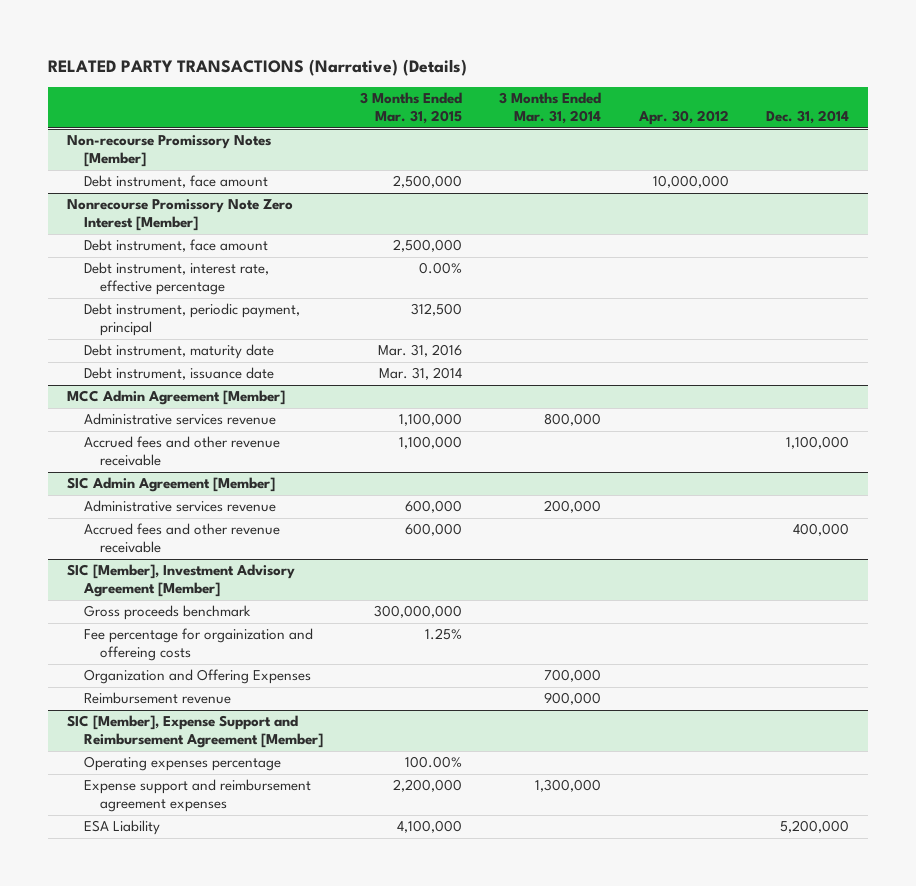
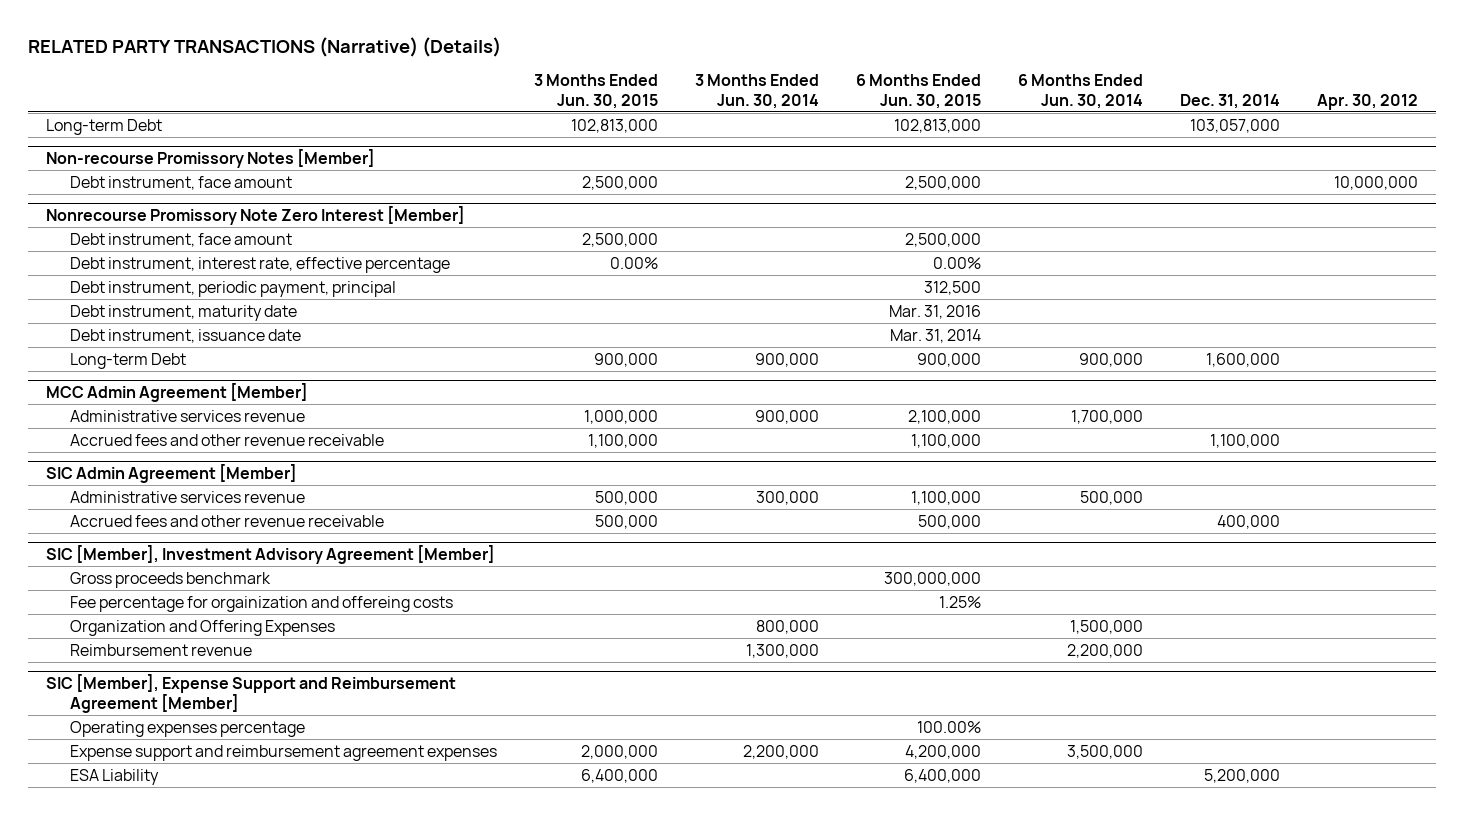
[360,92,463,125] 3 Months Ended Mar. 31, 2015 -> none
[499,92,602,125] 3 Months Ended Mar. 31, 2014 -> none
none -> [534,74,659,110] 3 Months Ended Jun. 30, 2015
none -> [695,74,820,110] 3 Months Ended Jun. 30, 2014
none -> [855,74,981,110] 6 Months Ended Jun. 30, 2015
none -> [1017,74,1143,110] 6 Months Ended Jun. 30, 2014
none -> [46,118,163,135] Long-term Debt
none -> [70,352,187,369] Long-term Debt

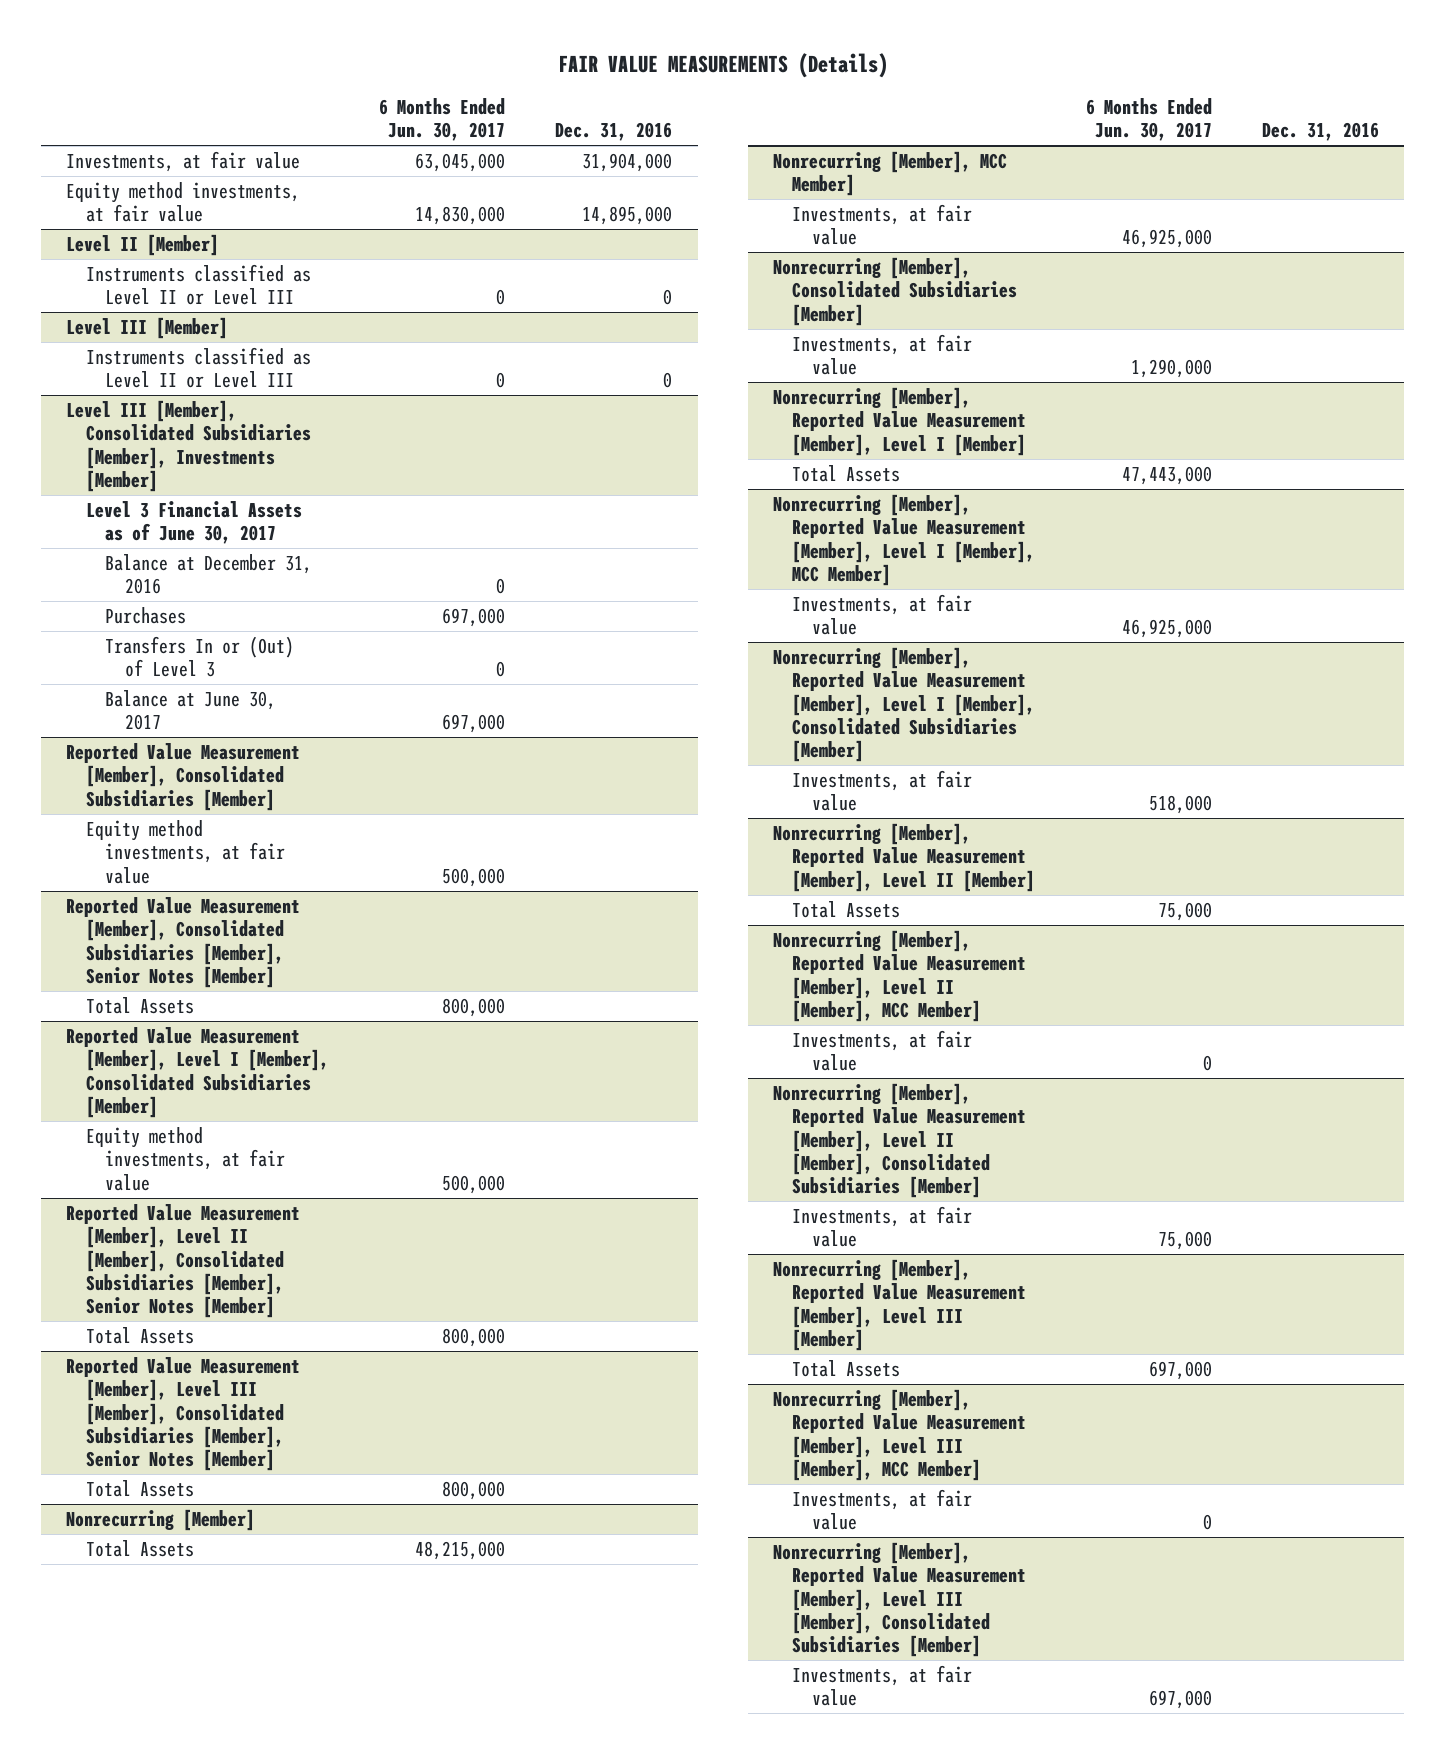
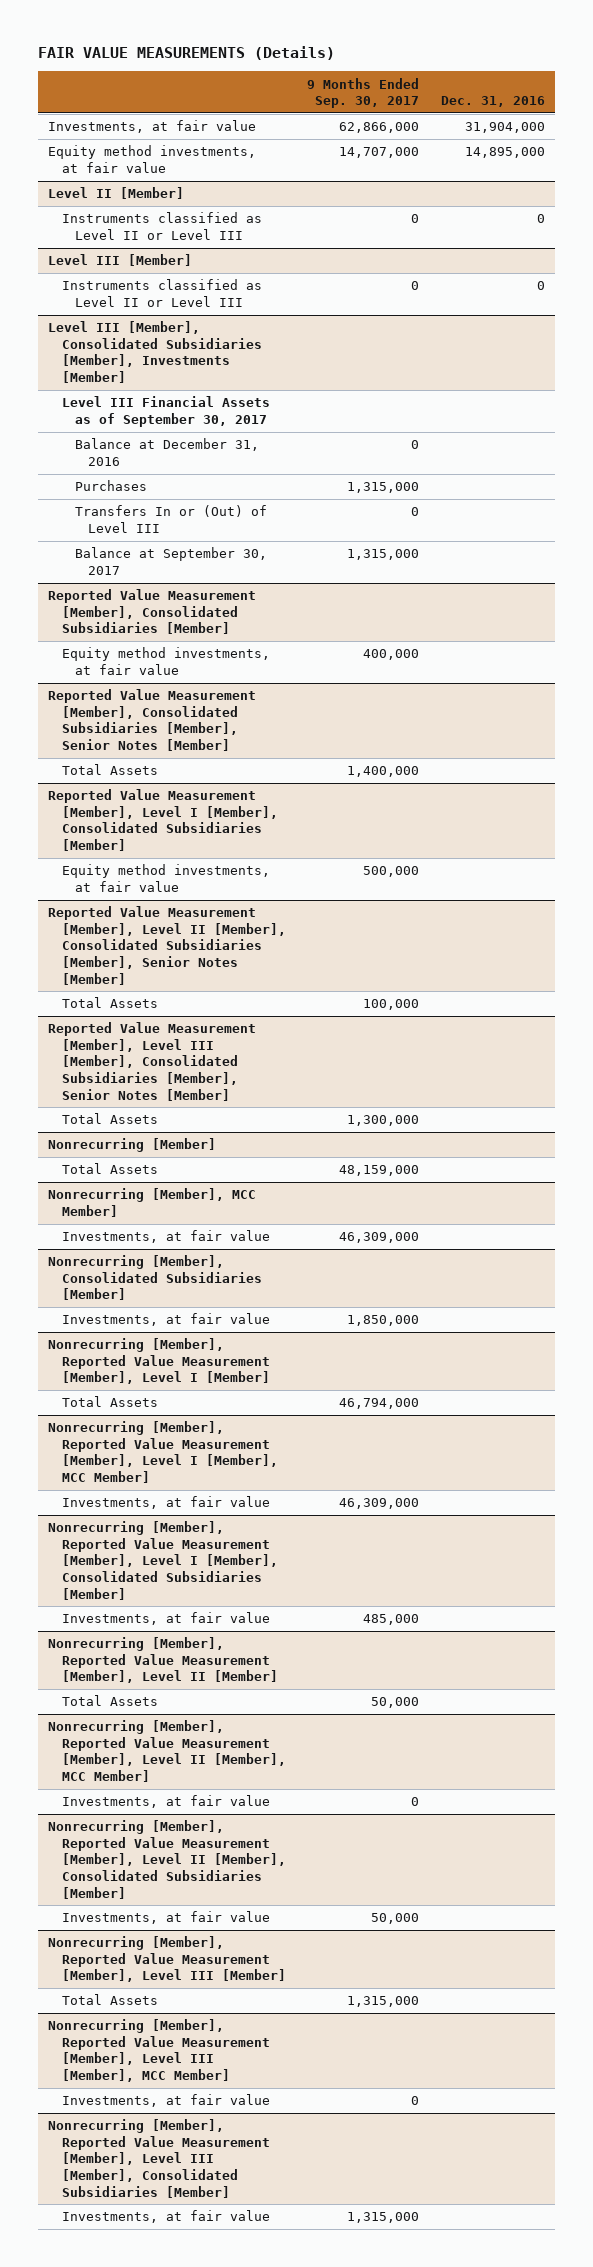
[379,97,506,142] 6 Months Ended Jun. 30, 2017 -> none
none -> [307,77,420,109] 9 Months Ended Sep. 30, 2017
[85,500,302,545] Level 3 Financial Assets as of June 30, 2017 -> [61,396,270,427] Level III Financial Assets as of September 30, 2017
[105,635,295,678] Transfers In or (Out) of Level 3 -> [74,505,267,533] Transfers In or (Out) of Level III
[105,689,277,731] Balance at June 30, 2017 -> [74,547,267,575] Balance at September 30, 2017

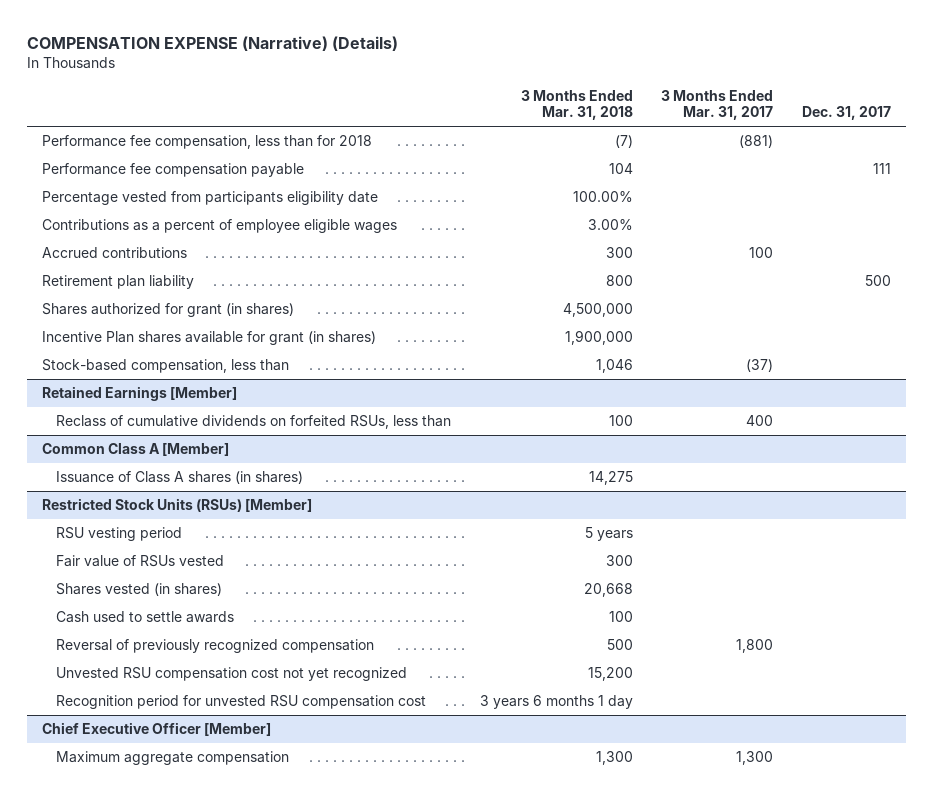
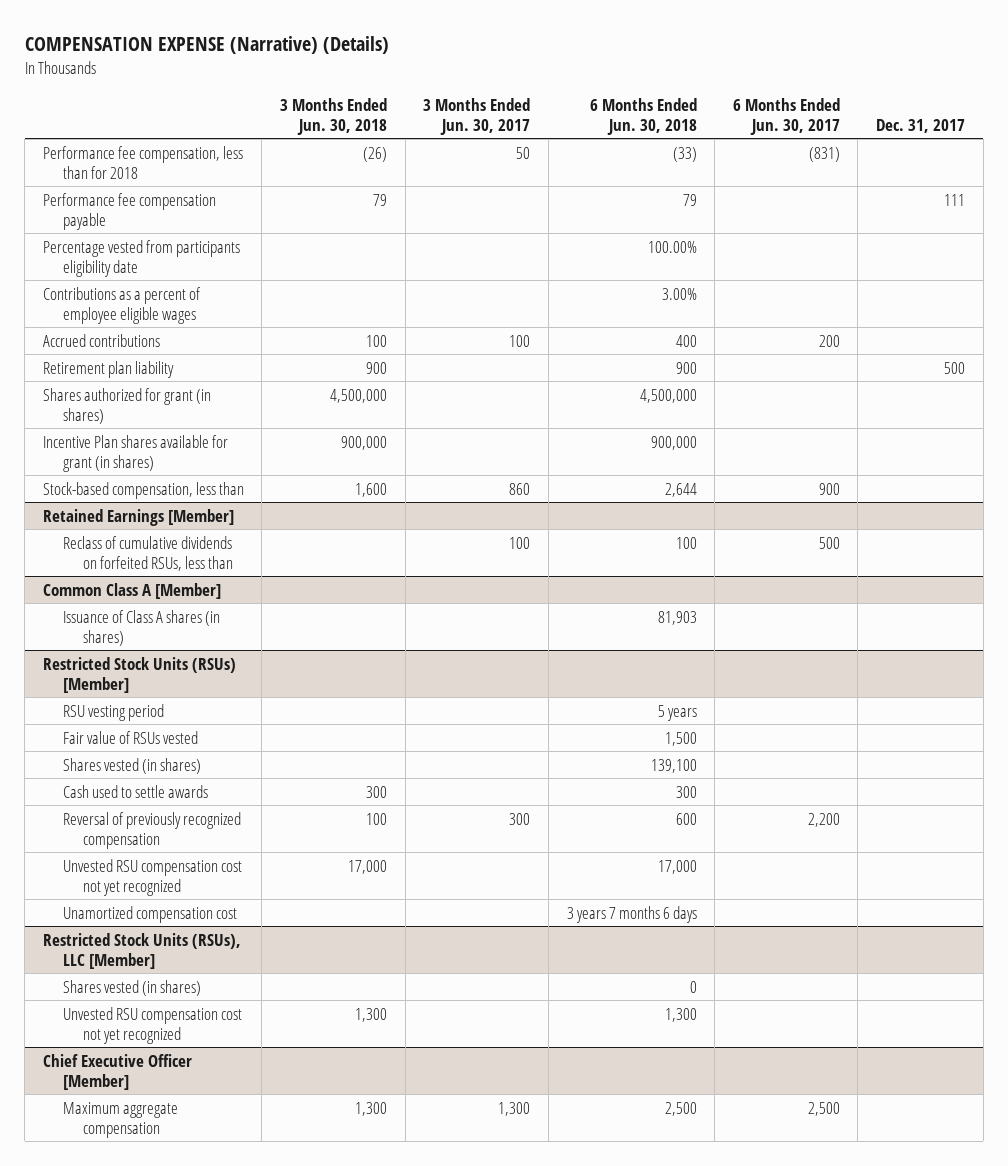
[520,89,633,121] 3 Months Ended Mar. 31, 2018 -> none
[661,89,774,121] 3 Months Ended Mar. 31, 2017 -> none
none -> [280,97,388,135] 3 Months Ended Jun. 30, 2018
none -> [423,97,531,135] 3 Months Ended Jun. 30, 2017
none -> [589,97,697,135] 6 Months Ended Jun. 30, 2018
none -> [732,97,840,135] 6 Months Ended Jun. 30, 2017
[55,694,426,709] Recognition period for unvested RSU compensation cost -> [62,905,237,923] Unamortized compensation cost
none -> [42,932,241,969] Restricted Stock Units (RSUs), LLC [Member]
none -> [62,979,201,996] Shares vested (in shares)
none -> [62,1006,242,1044] Unvested RSU compensation cost not yet recognized

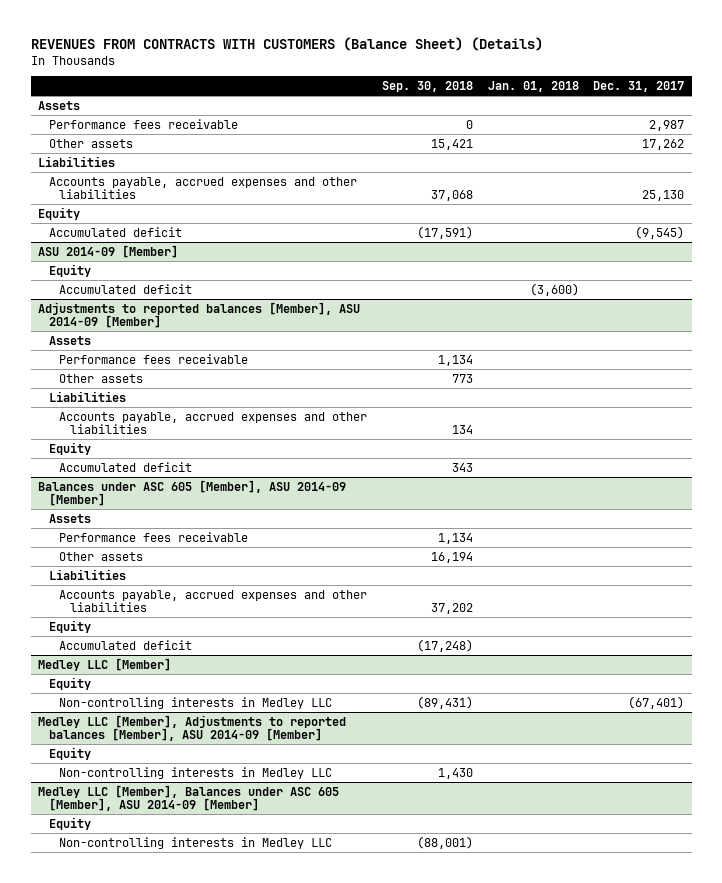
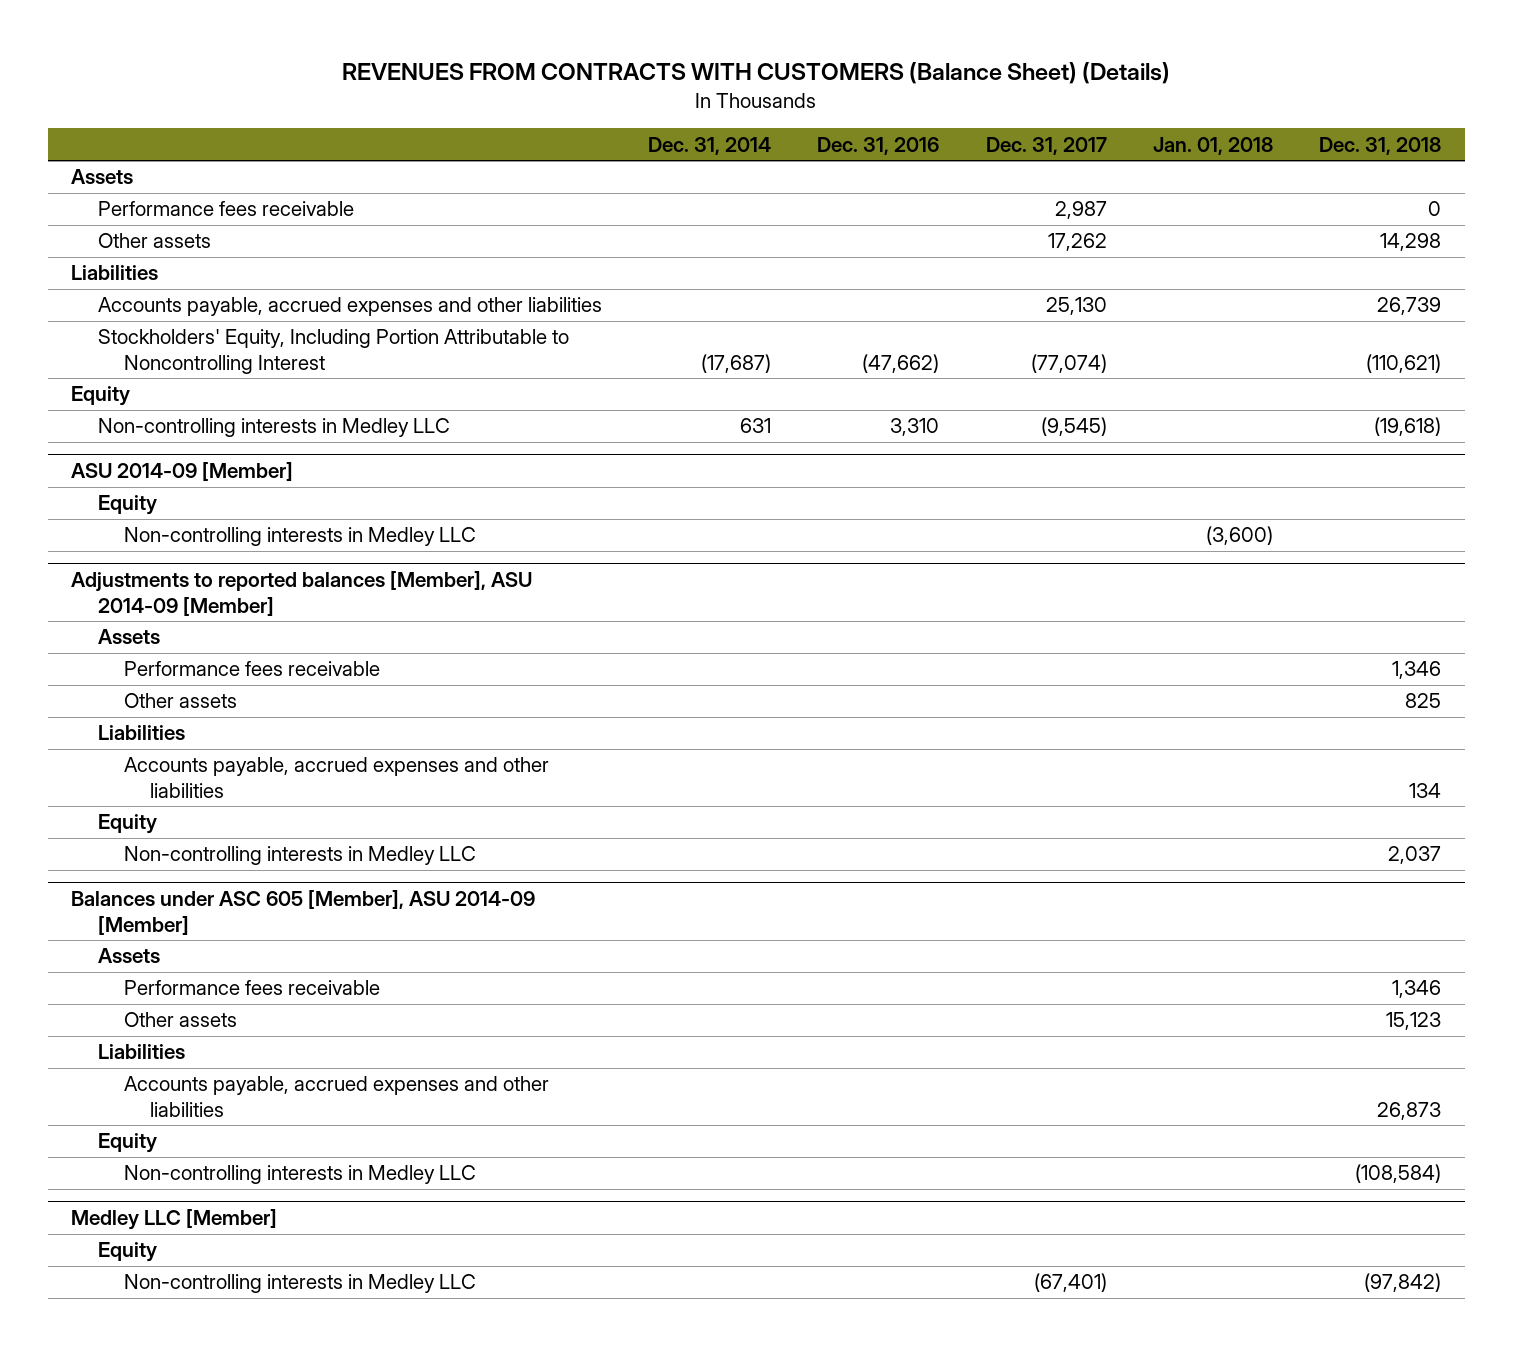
[381,80,473,92] Sep. 30, 2018 -> none
none -> [647,136,771,155] Dec. 31, 2014
none -> [817,136,940,155] Dec. 31, 2016
none -> [1319,136,1442,155] Dec. 31, 2018
none -> [97,329,569,374] Stockholders' Equity, Including Portion Attributable to Noncontrolling Interest
[48,226,182,237] Accumulated deficit -> [97,418,450,438] Non-controlling interests in Medley LLC
[59,283,193,294] Accumulated deficit -> [123,527,476,547] Non-controlling interests in Medley LLC
[59,461,193,472] Accumulated deficit -> [123,846,476,866] Non-controlling interests in Medley LLC
[59,639,193,650] Accumulated deficit -> [123,1165,476,1185] Non-controlling interests in Medley LLC
[38,714,347,742] Medley LLC [Member], Adjustments to reported balances [Member], ASU 2014-09 [Member] -> none
[48,746,91,760] Equity -> none
[59,766,333,779] Non-controlling interests in Medley LLC -> none
[38,784,340,812] Medley LLC [Member], Balances under ASC 605 [Member], ASU 2014-09 [Member] -> none
[48,816,91,830] Equity -> none
[59,836,333,849] Non-controlling interests in Medley LLC -> none

